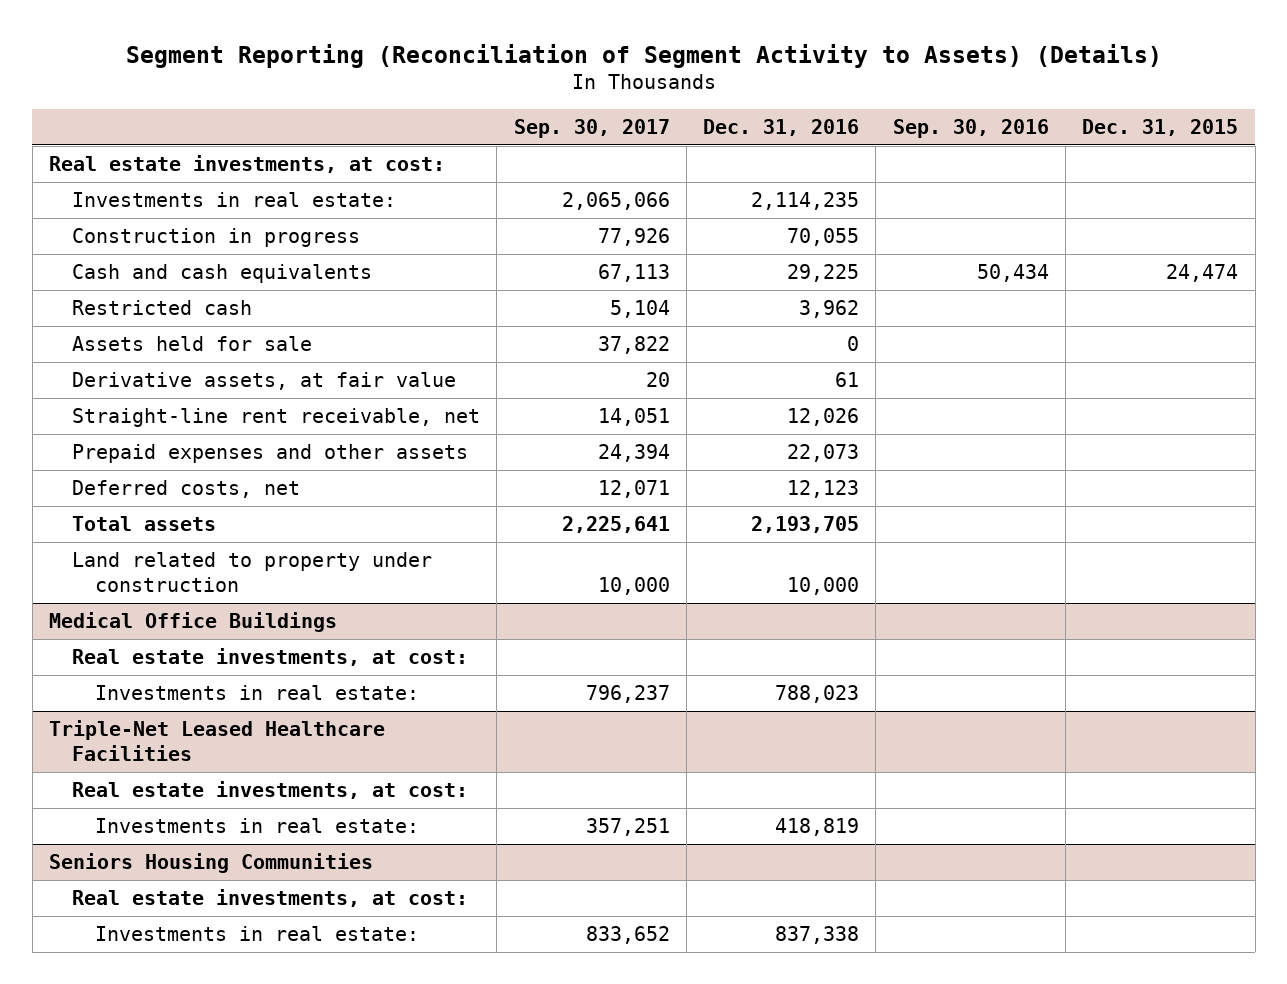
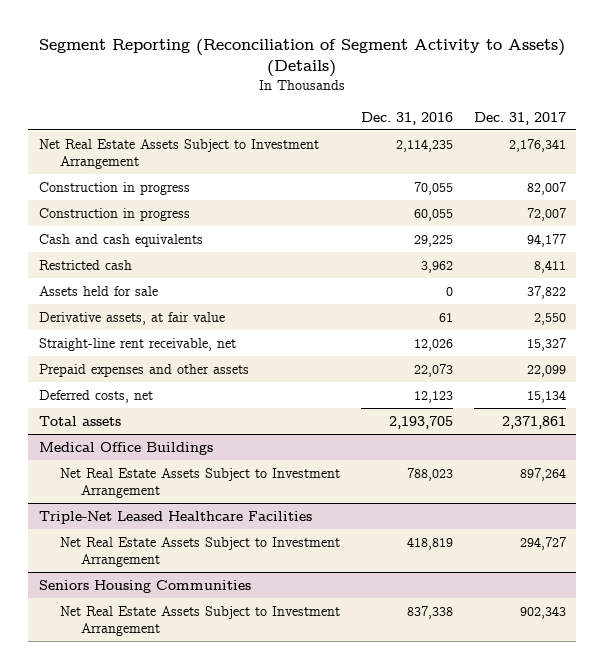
[513,118,670,138] Sep. 30, 2017 -> none
[892,118,1049,138] Sep. 30, 2016 -> none
[1082,118,1239,136] Dec. 31, 2015 -> none
none -> [473,111,566,125] Dec. 31, 2017
[49,155,446,174] Real estate investments, at cost: -> none
[71,192,396,208] Investments in real estate: -> [38,138,319,169] Net Real Estate Assets Subject to Investment Arrangement
none -> [38,207,190,221] Construction in progress
[71,552,432,593] Land related to property under construction -> none
[71,648,468,667] Real estate investments, at cost: -> none
[94,685,419,701] Investments in real estate: -> [59,467,340,498] Net Real Estate Assets Subject to Investment Arrangement
[71,781,468,800] Real estate investments, at cost: -> none
[94,818,419,834] Investments in real estate: -> [59,536,340,567] Net Real Estate Assets Subject to Investment Arrangement
[71,889,468,908] Real estate investments, at cost: -> none
[94,926,419,942] Investments in real estate: -> [59,605,340,636] Net Real Estate Assets Subject to Investment Arrangement

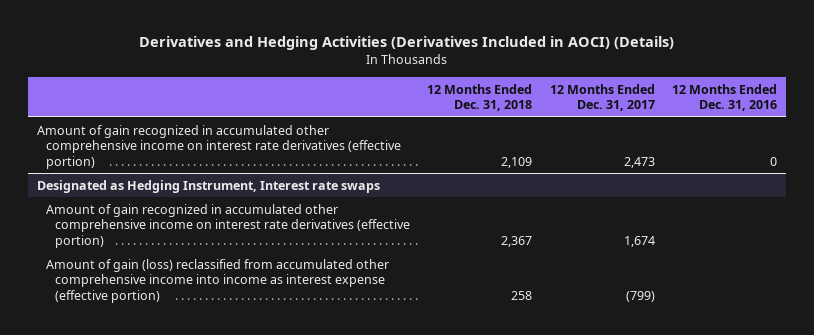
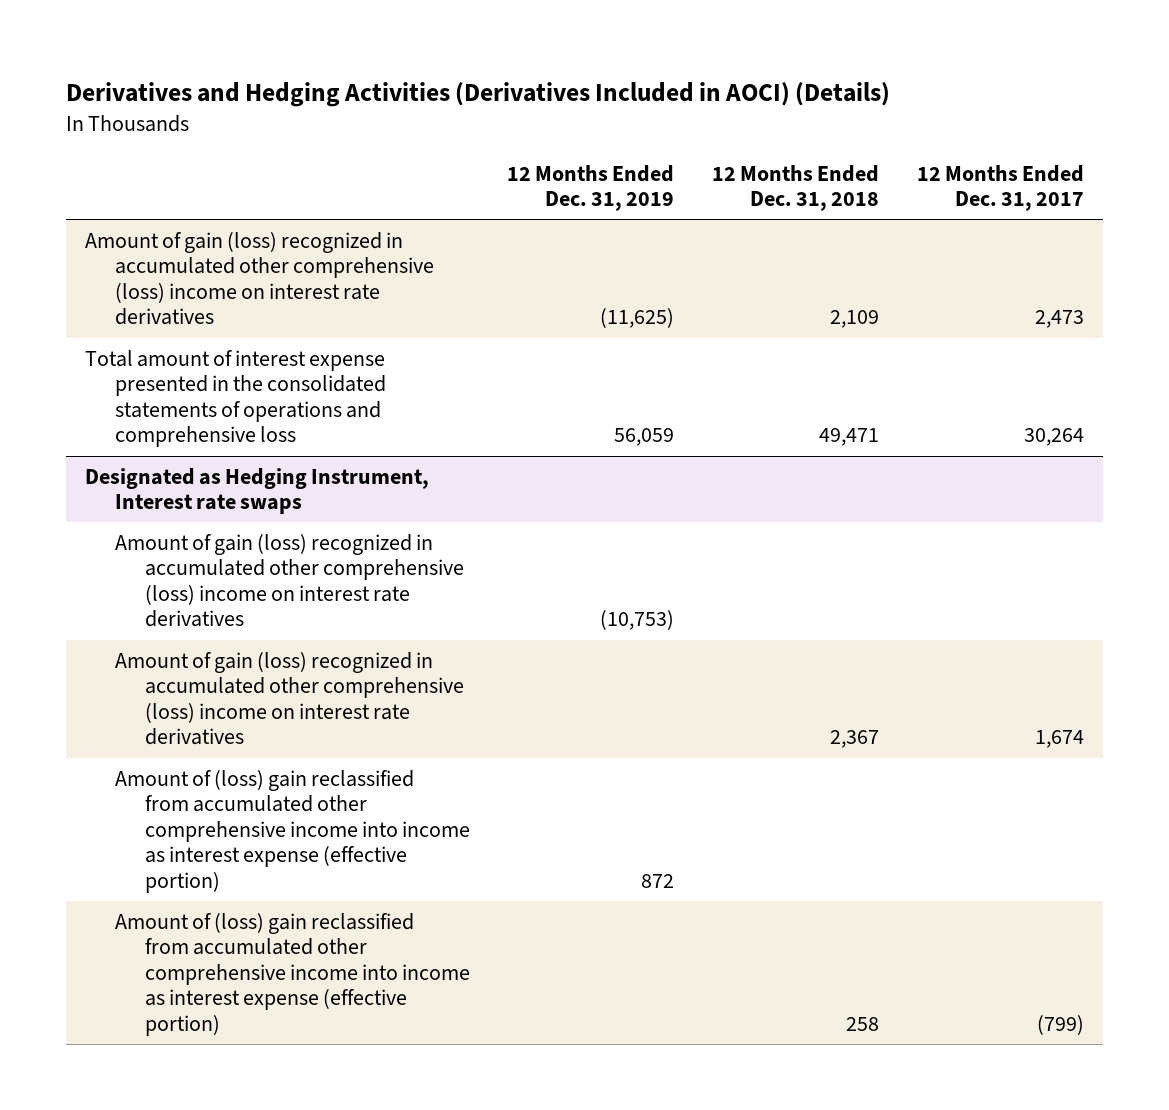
[672,83,778,112] 12 Months Ended Dec. 31, 2016 -> none
none -> [507,164,675,212] 12 Months Ended Dec. 31, 2019
[36,124,401,169] Amount of gain recognized in accumulated other comprehensive income on interest rate derivatives (effective portion) -> [85,231,434,326] Amount of gain (loss) recognized in accumulated other comprehensive (loss) income on interest rate derivatives
none -> [85,349,386,448] Total amount of interest expense presented in the consolidated statements of operations and comprehensive loss
none -> [114,533,464,628] Amount of gain (loss) recognized in accumulated other comprehensive (loss) income on interest rate derivatives
[45,203,410,248] Amount of gain recognized in accumulated other comprehensive income on interest rate derivatives (effective portion) -> [114,651,464,746] Amount of gain (loss) recognized in accumulated other comprehensive (loss) income on interest rate derivatives
none -> [114,769,470,894] Amount of (loss) gain reclassified from accumulated other comprehensive income into income as interest expense (effective portion)
[45,258,389,303] Amount of gain (loss) reclassified from accumulated other comprehensive income into income as interest expense (effective portion) -> [114,912,470,1037] Amount of (loss) gain reclassified from accumulated other comprehensive income into income as interest expense (effective portion)

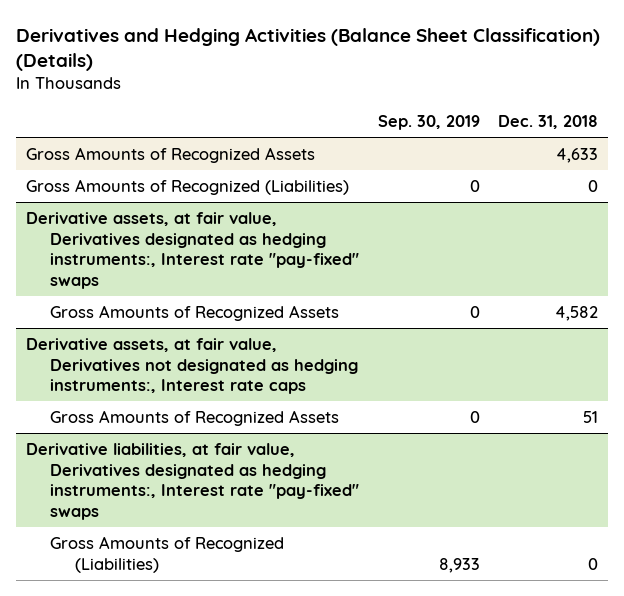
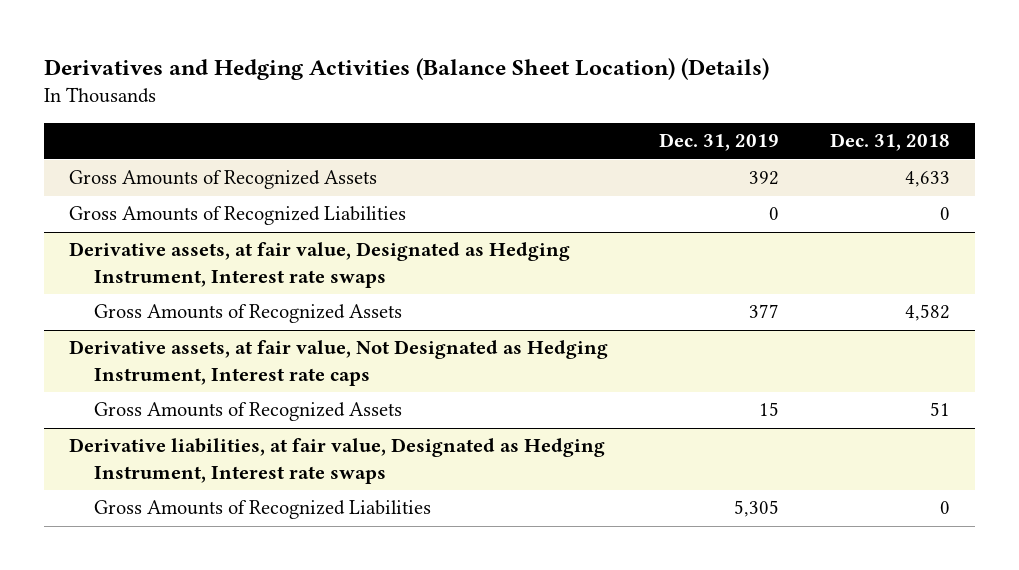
[16,27,601,72] Derivatives and Hedging Activities (Balance Sheet Classification) (Details) -> [43,58,769,81] Derivatives and Hedging Activities (Balance Sheet Location) (Details)
[377,115,480,131] Sep. 30, 2019 -> none
none -> [658,133,779,152] Dec. 31, 2019
[25,178,349,195] Gross Amounts of Recognized (Liabilities) -> [69,206,407,226] Gross Amounts of Recognized Liabilities
[25,211,360,290] Derivative assets, at fair value, Derivatives designated as hedging instruments:, Interest rate "pay-fixed" swaps -> [69,242,571,288] Derivative assets, at fair value, Designated as Hedging Instrument, Interest rate swaps
[25,337,359,395] Derivative assets, at fair value, Derivatives not designated as hedging instruments:, Interest rate caps -> [69,340,609,386] Derivative assets, at fair value, Not Designated as Hedging Instrument, Interest rate caps
[25,442,360,521] Derivative liabilities, at fair value, Derivatives designated as hedging instruments:, Interest rate "pay-fixed" swaps -> [69,438,606,484] Derivative liabilities, at fair value, Designated as Hedging Instrument, Interest rate swaps
[50,535,285,573] Gross Amounts of Recognized (Liabilities) -> [94,500,432,520] Gross Amounts of Recognized Liabilities

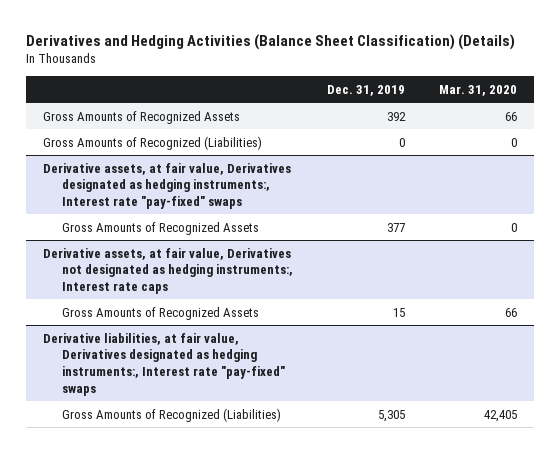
[43,58,769,81] Derivatives and Hedging Activities (Balance Sheet Location) (Details) -> [25,33,515,50] Derivatives and Hedging Activities (Balance Sheet Classification) (Details)
[829,133,950,152] Dec. 31, 2018 -> none
none -> [439,84,518,96] Mar. 31, 2020
[69,206,407,226] Gross Amounts of Recognized Liabilities -> [42,135,262,150] Gross Amounts of Recognized (Liabilities)
[69,242,571,288] Derivative assets, at fair value, Designated as Hedging Instrument, Interest rate swaps -> [42,162,291,209] Derivative assets, at fair value, Derivatives designated as hedging instruments:, Interest rate "pay-fixed" swaps
[69,340,609,386] Derivative assets, at fair value, Not Designated as Hedging Instrument, Interest rate caps -> [42,247,293,294] Derivative assets, at fair value, Derivatives not designated as hedging instruments:, Interest rate caps
[69,438,606,484] Derivative liabilities, at fair value, Designated as Hedging Instrument, Interest rate swaps -> [42,332,285,396] Derivative liabilities, at fair value, Derivatives designated as hedging instruments:, Interest rate "pay-fixed" swaps
[94,500,432,520] Gross Amounts of Recognized Liabilities -> [61,407,281,422] Gross Amounts of Recognized (Liabilities)

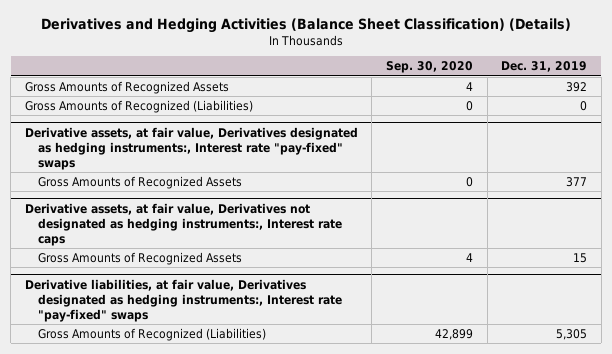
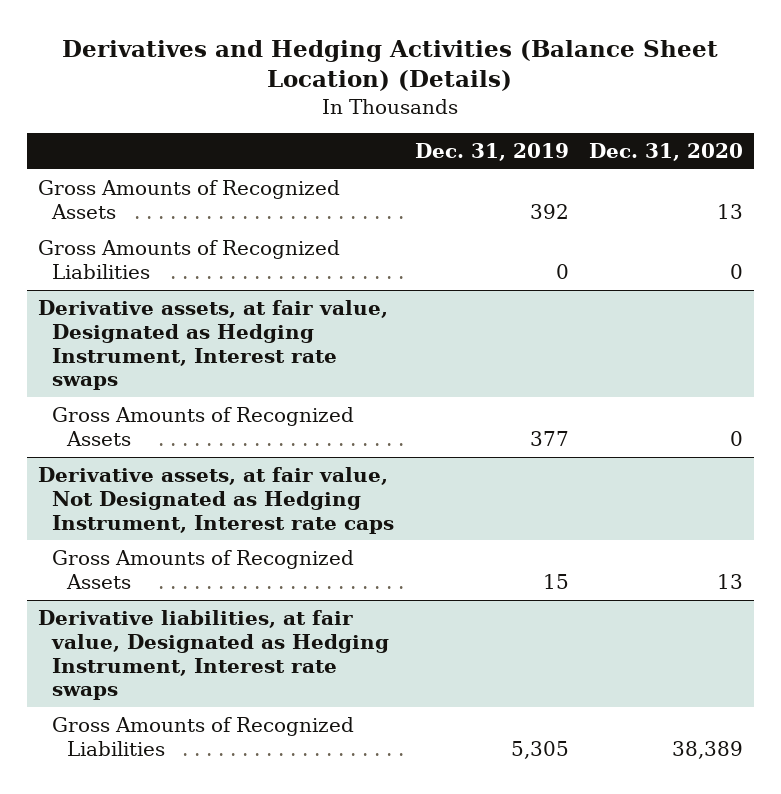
[40,17,571,33] Derivatives and Hedging Activities (Balance Sheet Classification) (Details) -> [62,40,719,92] Derivatives and Hedging Activities (Balance Sheet Location) (Details)
[385,61,473,74] Sep. 30, 2020 -> none
none -> [589,143,744,162] Dec. 31, 2020
[24,100,253,114] Gross Amounts of Recognized (Liabilities) -> [37,240,340,279] Gross Amounts of Recognized Liabilities
[24,126,358,170] Derivative assets, at fair value, Derivatives designated as hedging instruments:, Interest rate "pay-fixed" swaps -> [37,300,388,391] Derivative assets, at fair value, Designated as Hedging Instrument, Interest rate swaps
[24,202,343,246] Derivative assets, at fair value, Derivatives not designated as hedging instruments:, Interest rate caps -> [37,467,395,534] Derivative assets, at fair value, Not Designated as Hedging Instrument, Interest rate caps
[24,278,343,322] Derivative liabilities, at fair value, Derivatives designated as hedging instruments:, Interest rate "pay-fixed" swaps -> [37,610,390,701] Derivative liabilities, at fair value, Designated as Hedging Instrument, Interest rate swaps
[38,328,267,342] Gross Amounts of Recognized (Liabilities) -> [52,717,355,756] Gross Amounts of Recognized Liabilities

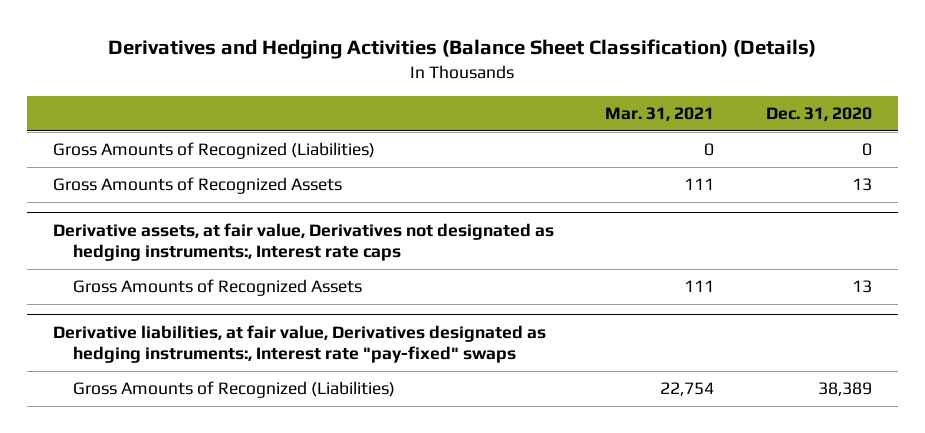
[62,40,719,92] Derivatives and Hedging Activities (Balance Sheet Location) (Details) -> [108,39,817,60] Derivatives and Hedging Activities (Balance Sheet Classification) (Details)
[414,143,569,162] Dec. 31, 2019 -> none
none -> [605,107,715,122] Mar. 31, 2021
none -> [52,142,375,160] Gross Amounts of Recognized (Liabilities)
[37,240,340,279] Gross Amounts of Recognized Liabilities -> none
[37,300,388,391] Derivative assets, at fair value, Designated as Hedging Instrument, Interest rate swaps -> none
[52,407,355,446] Gross Amounts of Recognized Assets -> none
[37,467,395,534] Derivative assets, at fair value, Not Designated as Hedging Instrument, Interest rate caps -> [52,222,554,261] Derivative assets, at fair value, Derivatives not designated as hedging instruments:, Interest rate caps
[37,610,390,701] Derivative liabilities, at fair value, Designated as Hedging Instrument, Interest rate swaps -> [52,324,546,363] Derivative liabilities, at fair value, Derivatives designated as hedging instruments:, Interest rate "pay-fixed" swaps
[52,717,355,756] Gross Amounts of Recognized Liabilities -> [73,381,396,399] Gross Amounts of Recognized (Liabilities)

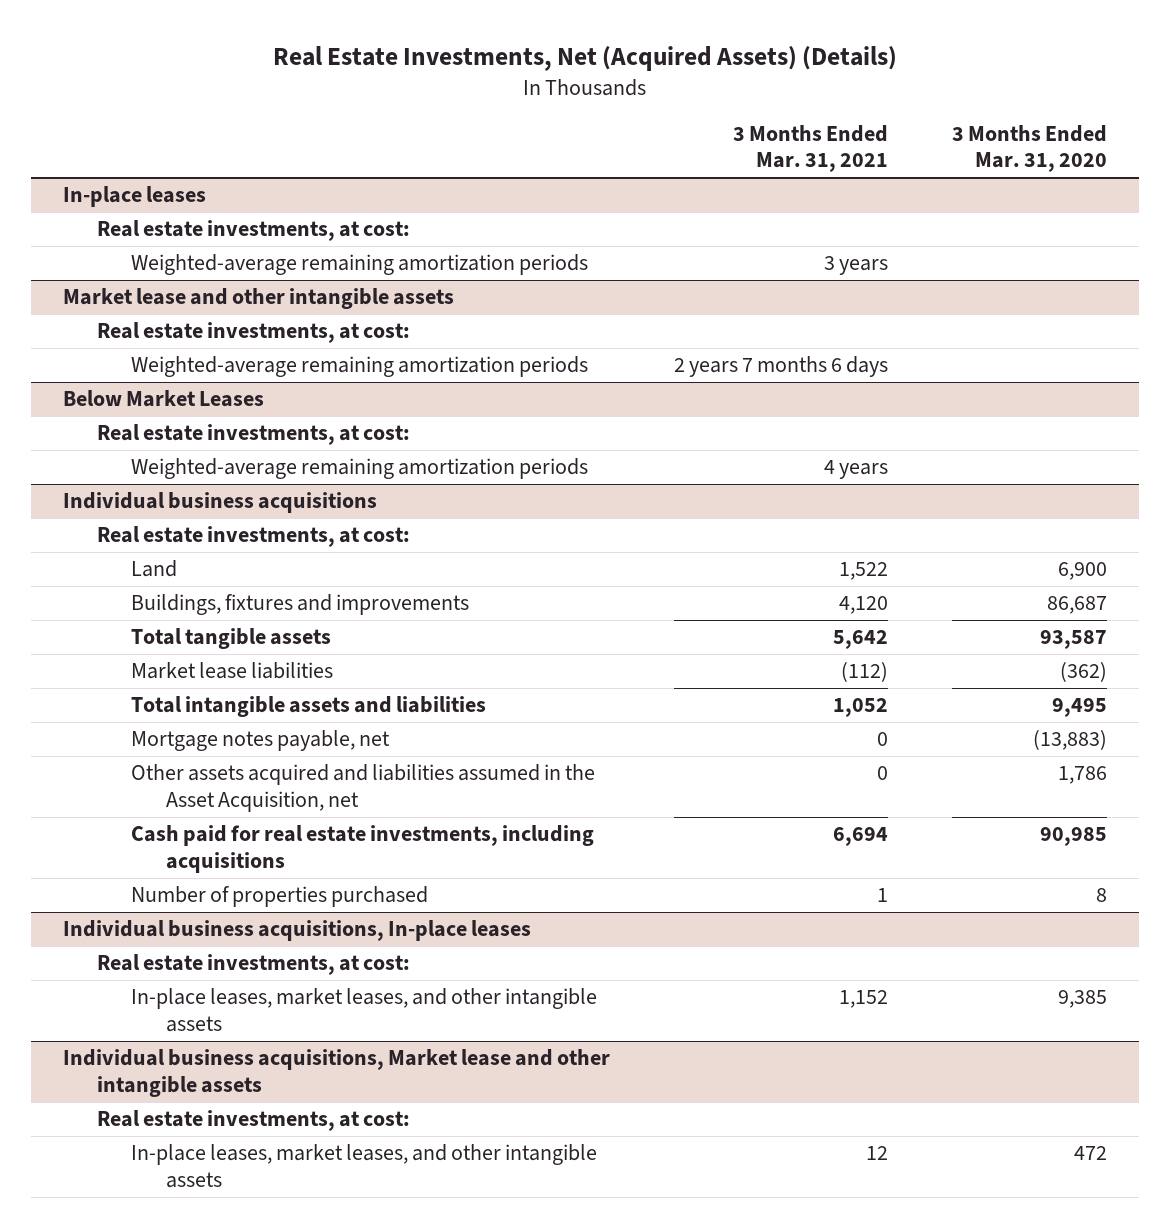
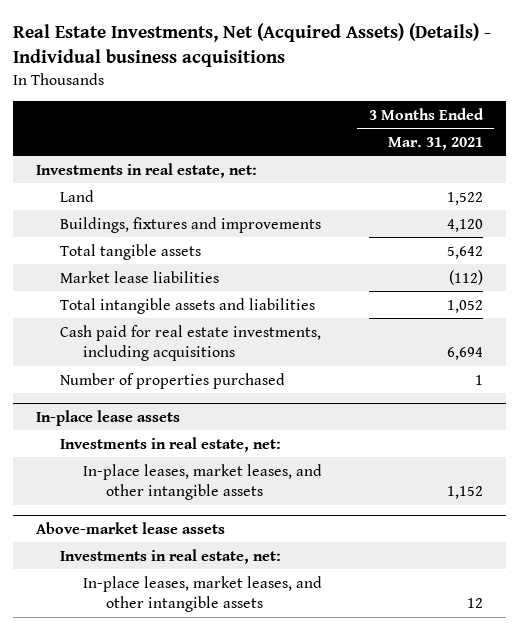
[273,45,898,71] Real Estate Investments, Net (Acquired Assets) (Details) -> [12,23,491,68] Real Estate Investments, Net (Acquired Assets) (Details) - Individual business acquisitions
[952,124,1108,173] 3 Months Ended Mar. 31, 2020 -> none
[62,186,206,208] In-place leases -> none
[131,254,589,276] Weighted-average remaining amortization periods -> none
[62,288,454,310] Market lease and other intangible assets -> none
[97,322,411,344] Real estate investments, at cost: -> none
[131,356,589,378] Weighted-average remaining amortization periods -> none
[62,390,264,408] Below Market Leases -> none
[97,424,411,446] Real estate investments, at cost: -> none
[131,458,589,480] Weighted-average remaining amortization periods -> none
[62,492,377,514] Individual business acquisitions -> none
[97,526,411,548] Real estate investments, at cost: -> none
[97,220,411,242] Real estate investments, at cost: -> [36,162,258,178] Investments in real estate, net:
[131,730,391,752] Mortgage notes payable, net -> none
[131,764,596,812] Other assets acquired and liabilities assumed in the Asset Acquisition, net -> none
[62,920,531,942] Individual business acquisitions, In-place leases -> none
none -> [36,409,181,426] In-place lease assets
[97,954,411,976] Real estate investments, at cost: -> [59,436,281,452] Investments in real estate, net:
[62,1049,610,1097] Individual business acquisitions, Market lease and other intangible assets -> none
none -> [36,521,226,534] Above-market lease assets
[97,1110,411,1132] Real estate investments, at cost: -> [59,548,281,564] Investments in real estate, net:

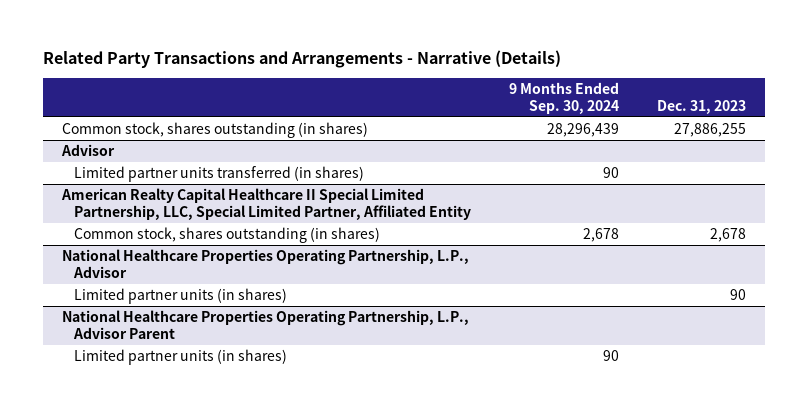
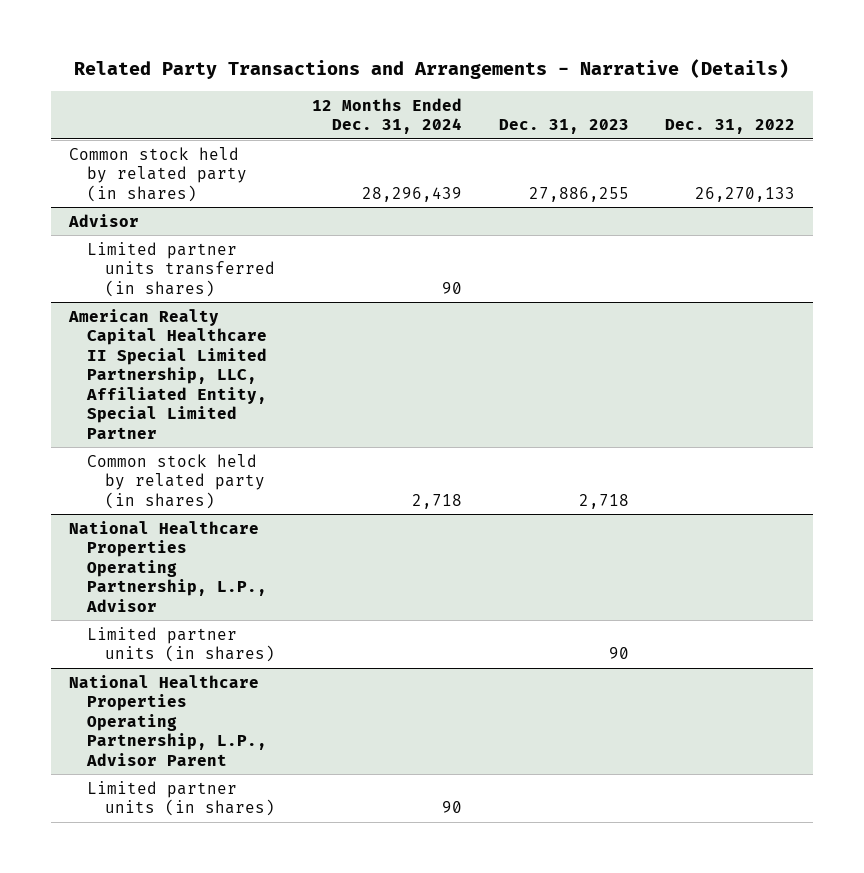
[509,82,620,114] 9 Months Ended Sep. 30, 2024 -> none
none -> [311,97,462,135] 12 Months Ended Dec. 31, 2024
none -> [665,119,796,135] Dec. 31, 2022
[61,122,368,139] Common stock, shares outstanding (in shares) -> [69,146,248,202] Common stock held by related party (in shares)
[60,188,472,220] American Realty Capital Healthcare II Special Limited Partnership, LLC, Special Limited Partner, Affiliated Entity -> [68,308,268,439] American Realty Capital Healthcare II Special Limited Partnership, LLC, Affiliated Entity, Special Limited Partner
[74,227,381,244] Common stock, shares outstanding (in shares) -> [87,453,266,509] Common stock held by related party (in shares)
[710,228,747,243] 2,678 -> [578,493,629,509] 2,718

